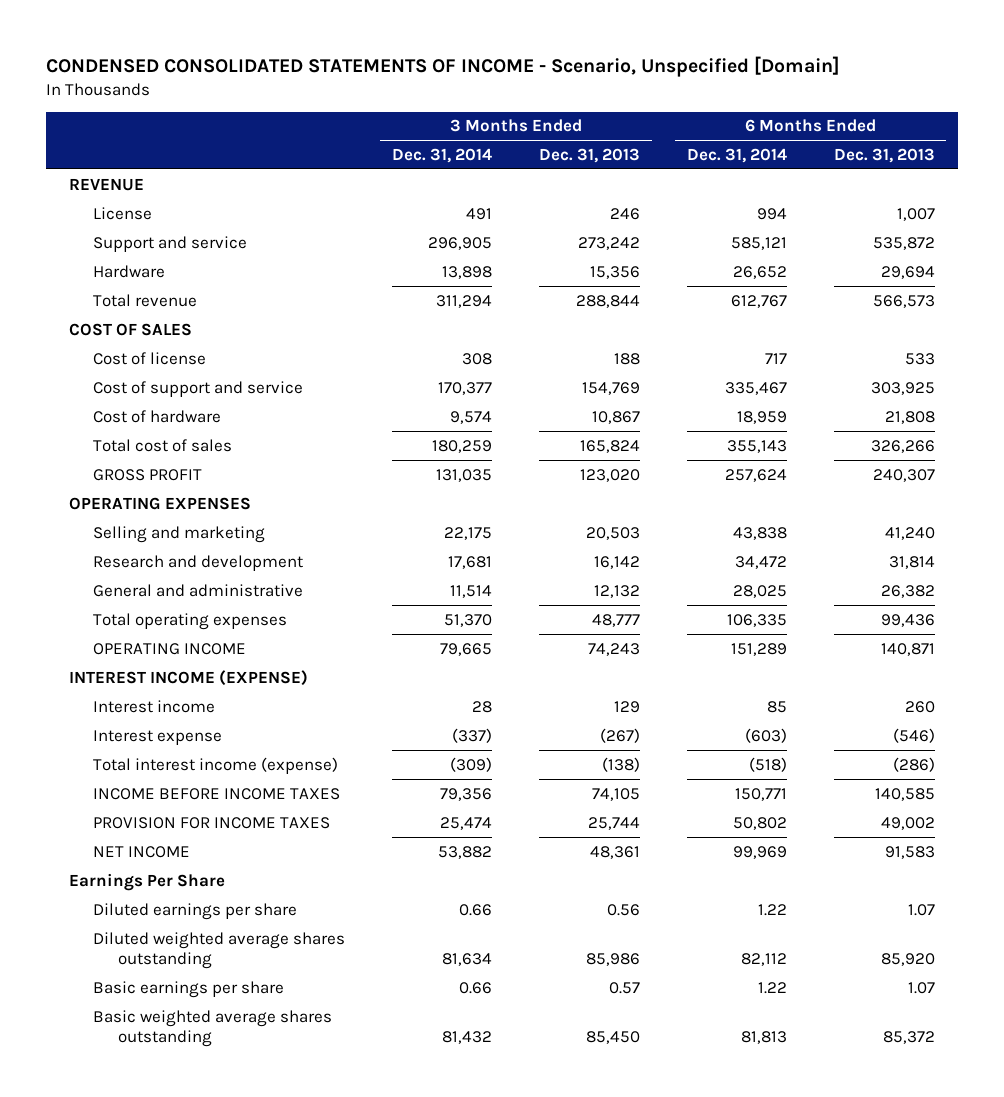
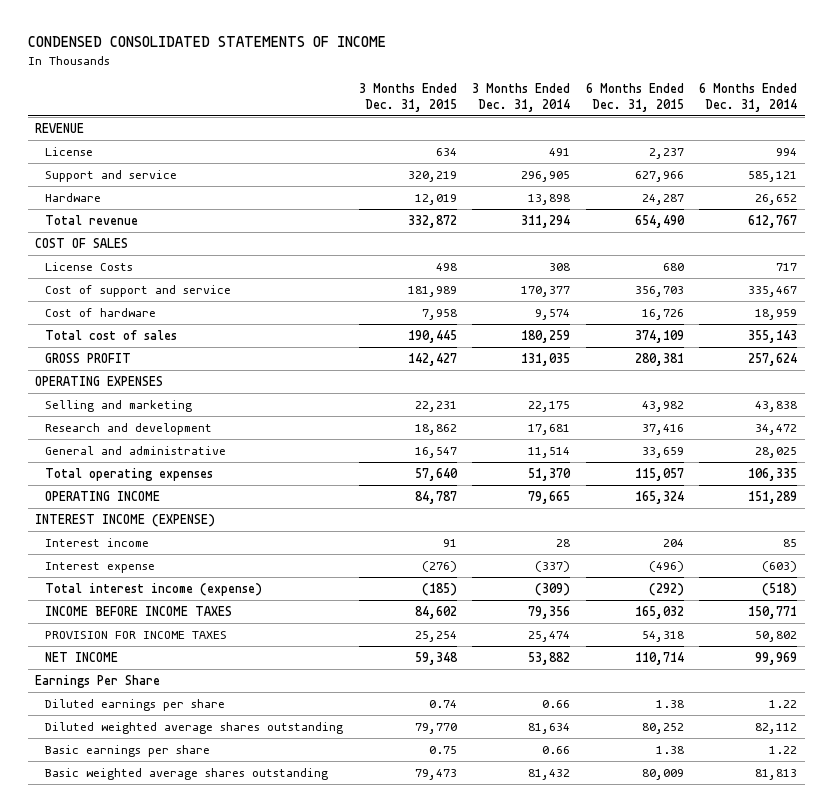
[45,55,840,77] CONDENSED CONSOLIDATED STATEMENTS OF INCOME - Scenario, Unspecified [Domain] -> [27,36,386,48] CONDENSED CONSOLIDATED STATEMENTS OF INCOME
[538,147,640,163] Dec. 31, 2013 -> none
[833,147,935,163] Dec. 31, 2013 -> none
none -> [358,82,457,112] 3 Months Ended Dec. 31, 2015
none -> [585,82,684,112] 6 Months Ended Dec. 31, 2015
[93,351,207,365] Cost of license -> [45,261,134,271] License Costs

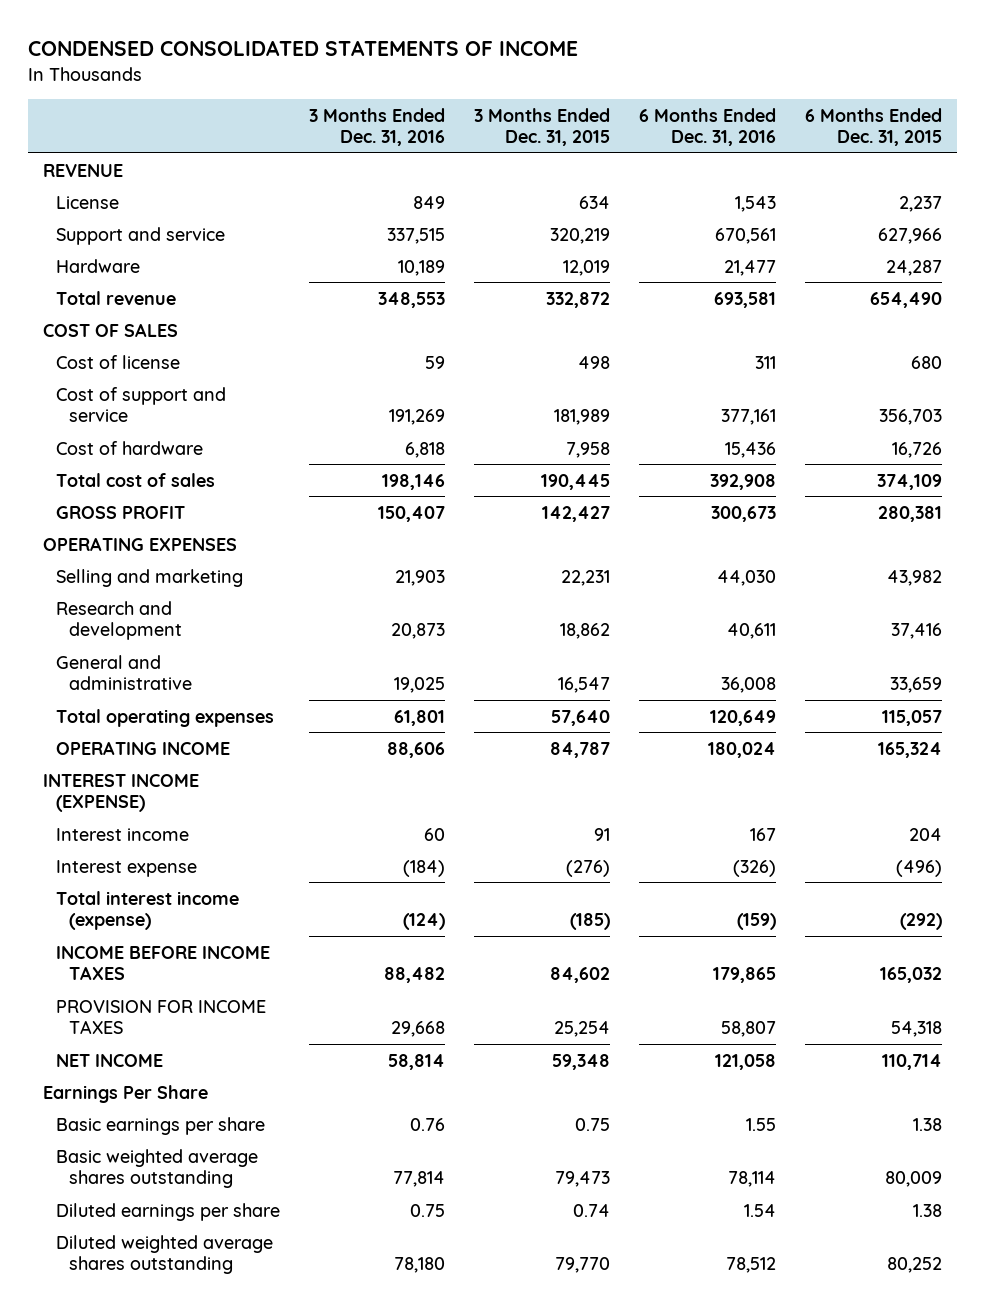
[472,82,571,112] 3 Months Ended Dec. 31, 2014 -> none
[698,82,797,112] 6 Months Ended Dec. 31, 2014 -> none
none -> [309,107,446,147] 3 Months Ended Dec. 31, 2016
none -> [639,107,777,147] 6 Months Ended Dec. 31, 2016
[45,261,134,271] License Costs -> [55,354,180,369] Cost of license
[45,698,226,711] Diluted earnings per share -> [55,1202,280,1221] Diluted earnings per share
[45,721,344,734] Diluted weighted average shares outstanding -> [55,1234,273,1275] Diluted weighted average shares outstanding

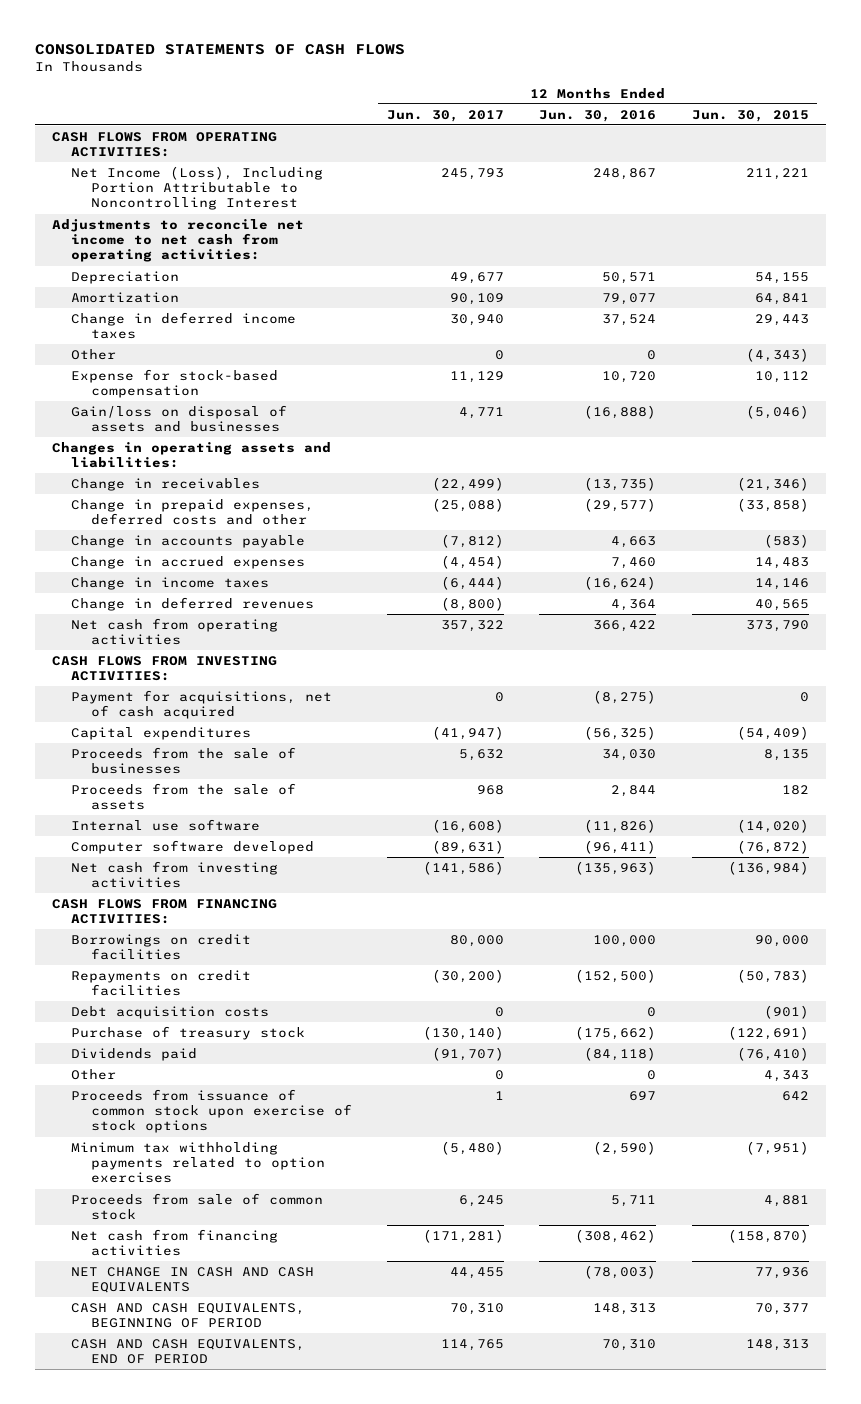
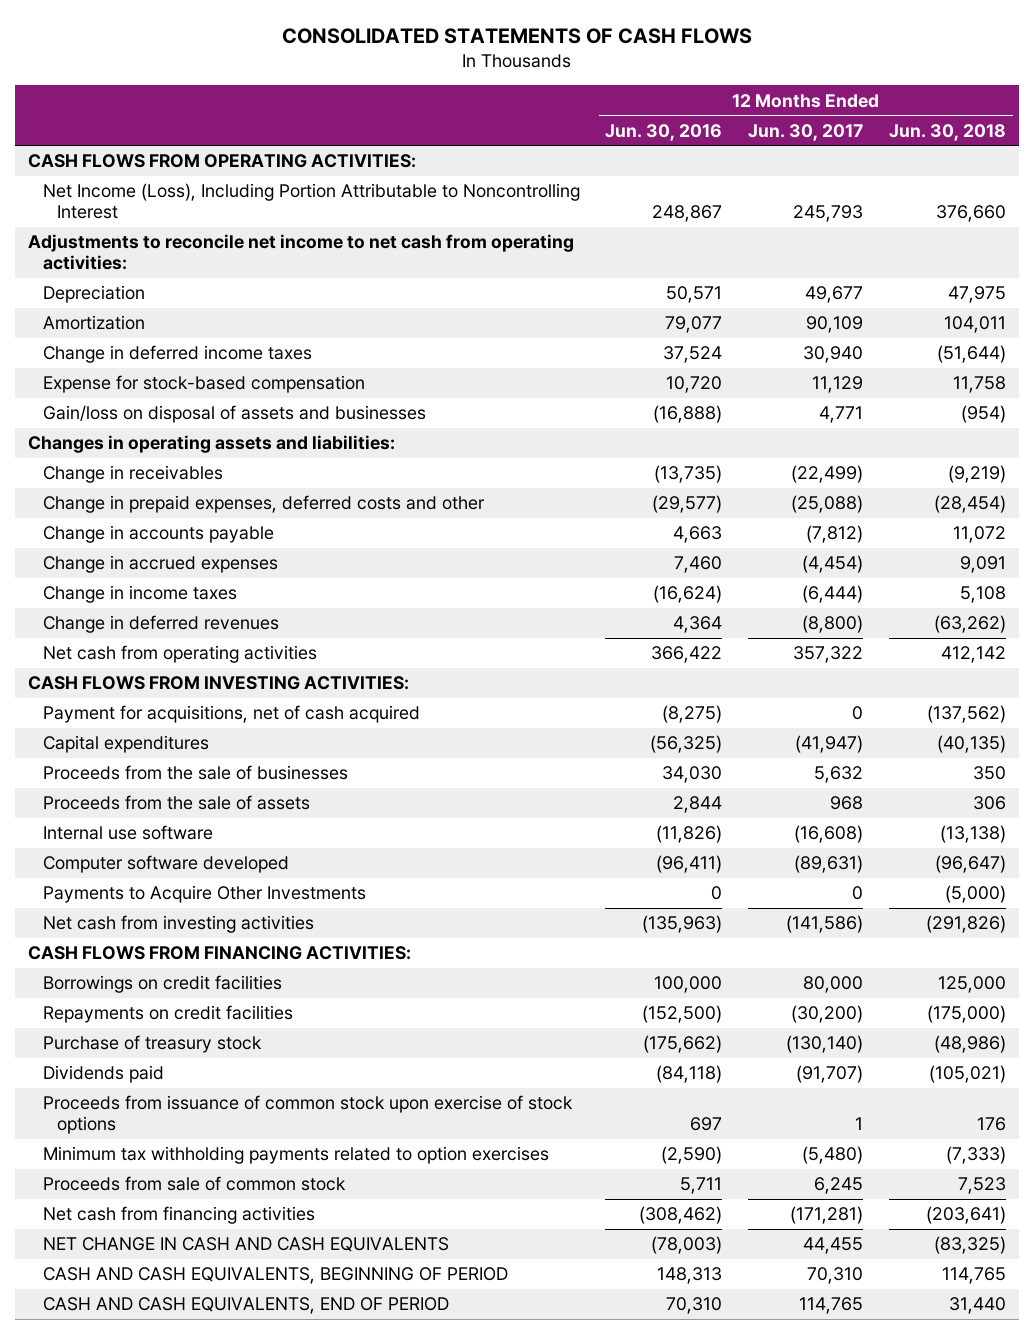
[691,109,809,122] Jun. 30, 2015 -> none
none -> [889,123,1007,141] Jun. 30, 2018
[71,348,117,360] Other -> none
none -> [42,885,366,904] Payments to Acquire Other Investments
[71,1005,270,1019] Debt acquisition costs -> none
[71,1068,117,1080] Other -> none

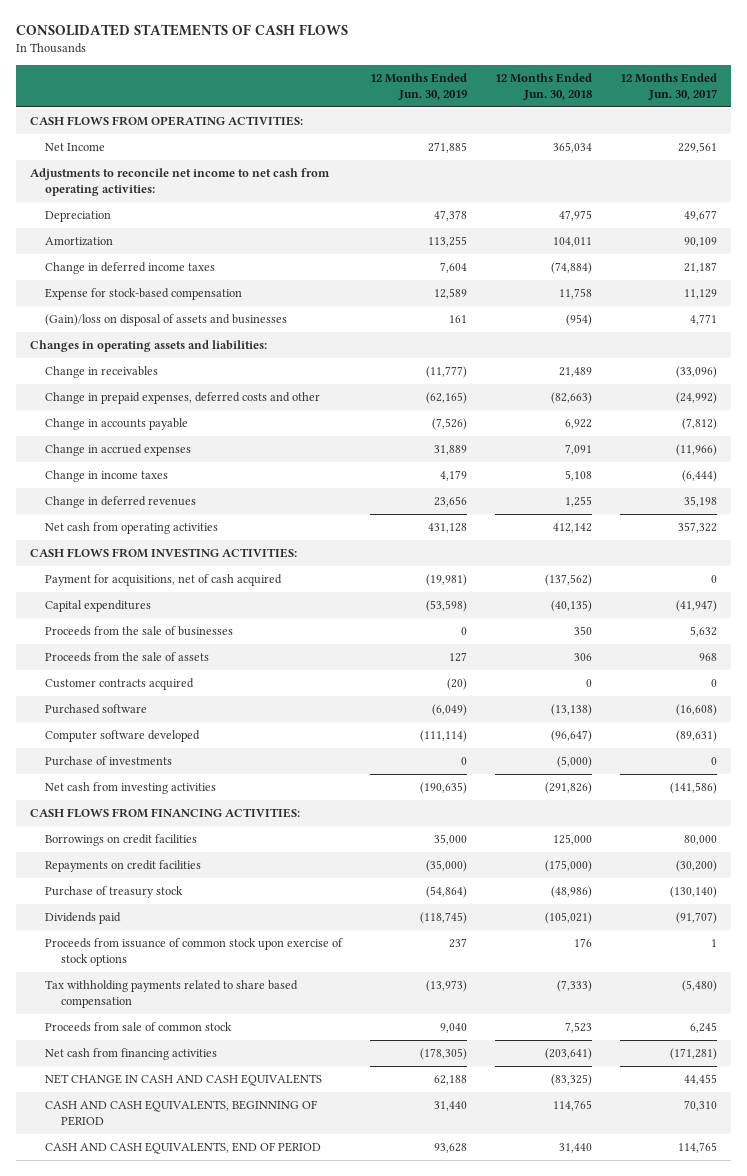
[605,123,723,141] Jun. 30, 2016 -> none
none -> [370,73,468,101] 12 Months Ended Jun. 30, 2019
[42,183,580,220] Net Income (Loss), Including Portion Attributable to Noncontrolling Interest -> [45,143,106,152] Net Income
[793,205,864,223] 245,793 -> [678,142,718,154] 229,561
[936,205,1007,223] 376,660 -> [553,142,593,154] 365,034
[803,346,864,364] 30,940 -> [684,262,718,274] 21,187
[937,345,1007,364] (51,644) -> [551,262,593,275] (74,884)
[42,405,426,424] Gain/loss on disposal of assets and businesses -> [45,314,288,327] (Gain)/loss on disposal of assets and businesses
[791,465,864,484] (22,499) -> [676,366,718,379] (33,096)
[948,465,1007,484] (9,219) -> [559,367,593,378] 21,489
[791,495,864,514] (25,088) -> [676,392,718,405] (24,992)
[934,495,1007,514] (28,454) -> [551,392,593,405] (82,663)
[953,526,1007,544] 11,072 -> [565,419,593,430] 6,922
[802,555,864,574] (4,454) -> [676,444,718,457] (11,966)
[960,556,1007,574] 9,091 -> [565,444,593,456] 7,091
[802,615,864,634] (8,800) -> [684,496,718,508] 35,198
[934,615,1007,634] (63,262) -> [565,496,593,508] 1,255
none -> [45,678,195,691] Customer contracts acquired
[42,825,213,841] Internal use software -> [45,704,148,715] Purchased software
[42,885,366,904] Payments to Acquire Other Investments -> none
none -> [45,756,173,767] Purchase of investments
[42,1146,549,1165] Minimum tax withholding payments related to option exercises -> [45,980,299,1009] Tax withholding payments related to share based compensation

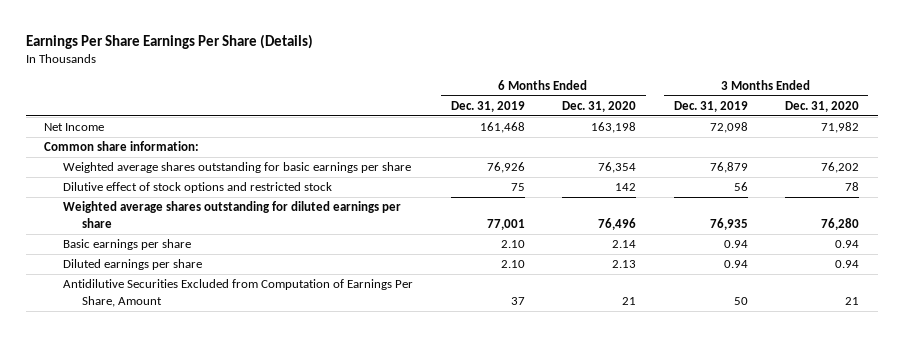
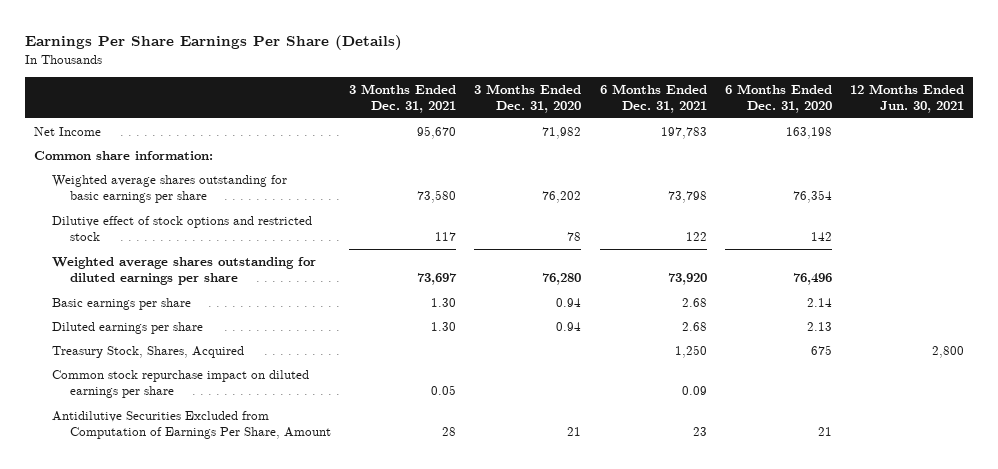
[450,101,525,113] Dec. 31, 2019 -> none
[673,101,748,113] Dec. 31, 2019 -> none
none -> [349,83,457,114] 3 Months Ended Dec. 31, 2021
none -> [599,83,707,114] 6 Months Ended Dec. 31, 2021
none -> [849,83,964,114] 12 Months Ended Jun. 30, 2021
none -> [52,345,245,358] Treasury Stock, Shares, Acquired
none -> [52,369,310,399] Common stock repurchase impact on diluted earnings per share

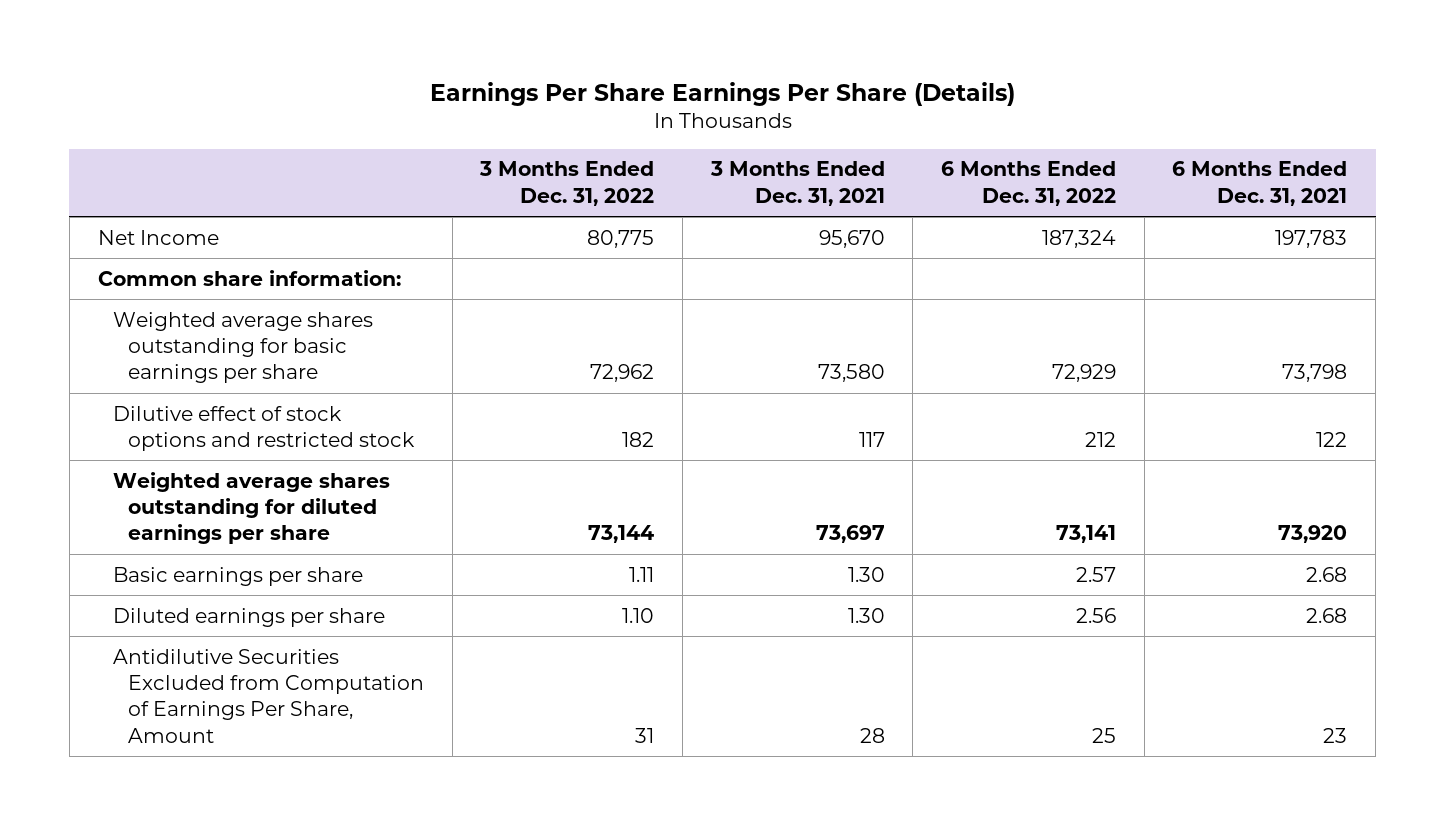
[474,83,582,114] 3 Months Ended Dec. 31, 2020 -> none
[724,83,832,114] 6 Months Ended Dec. 31, 2020 -> none
[849,83,964,114] 12 Months Ended Jun. 30, 2021 -> none
none -> [479,161,655,206] 3 Months Ended Dec. 31, 2022
none -> [941,161,1117,206] 6 Months Ended Dec. 31, 2022
[52,345,245,358] Treasury Stock, Shares, Acquired -> none
[52,369,310,399] Common stock repurchase impact on diluted earnings per share -> none

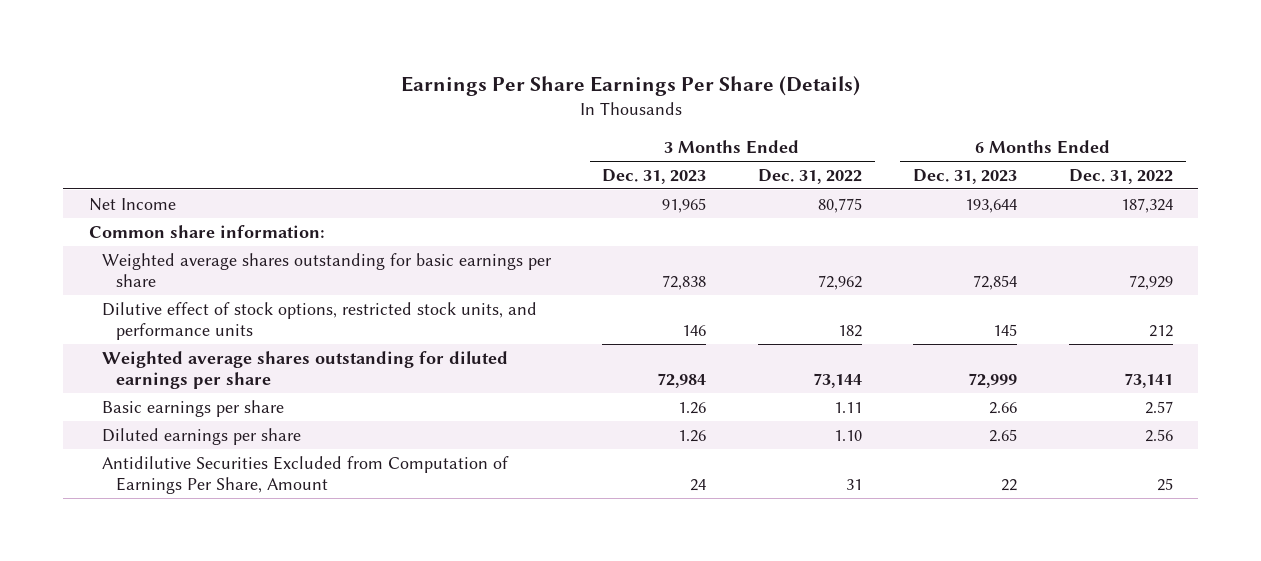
[709,161,885,206] 3 Months Ended Dec. 31, 2021 -> none
[1172,161,1348,206] 6 Months Ended Dec. 31, 2021 -> none
none -> [602,168,707,184] Dec. 31, 2023
none -> [913,168,1018,184] Dec. 31, 2023
[112,405,415,451] Dilutive effect of stock options and restricted stock -> [102,301,538,340] Dilutive effect of stock options, restricted stock units, and performance units

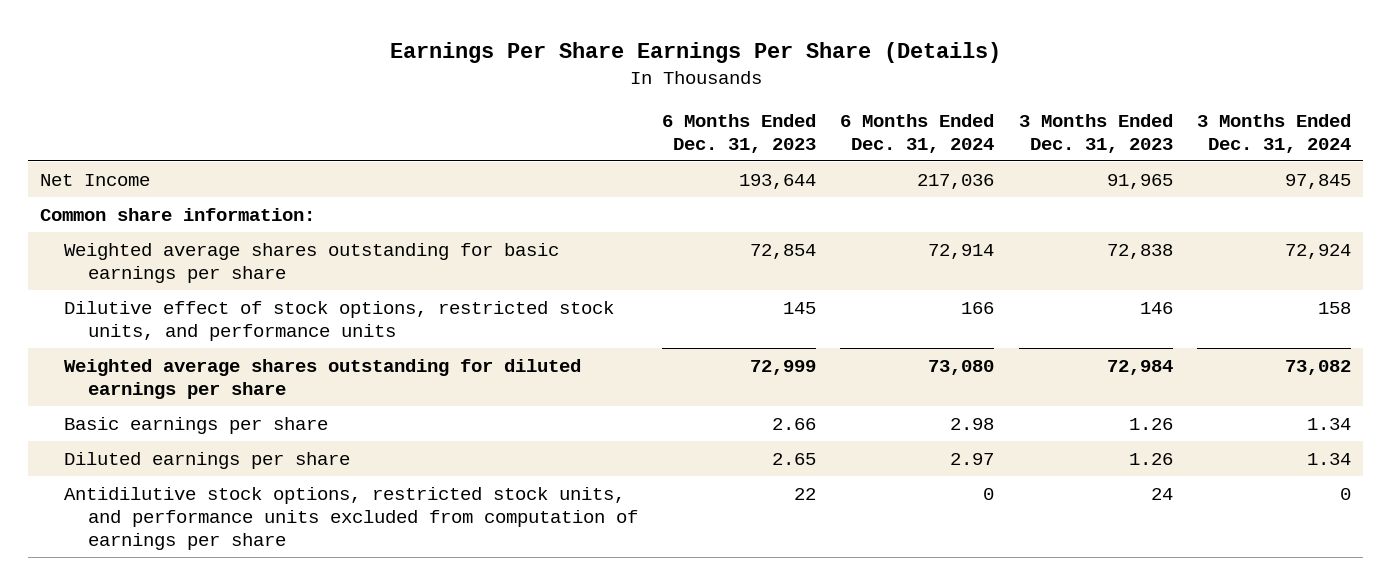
[757,168,862,184] Dec. 31, 2022 -> none
[1068,168,1173,184] Dec. 31, 2022 -> none
none -> [840,113,995,153] 6 Months Ended Dec. 31, 2024
none -> [1196,113,1351,153] 3 Months Ended Dec. 31, 2024
[102,455,510,494] Antidilutive Securities Excluded from Computation of Earnings Per Share, Amount -> [64,486,638,551] Antidilutive stock options, restricted stock units, and performance units excluded from computation of earnings per share

